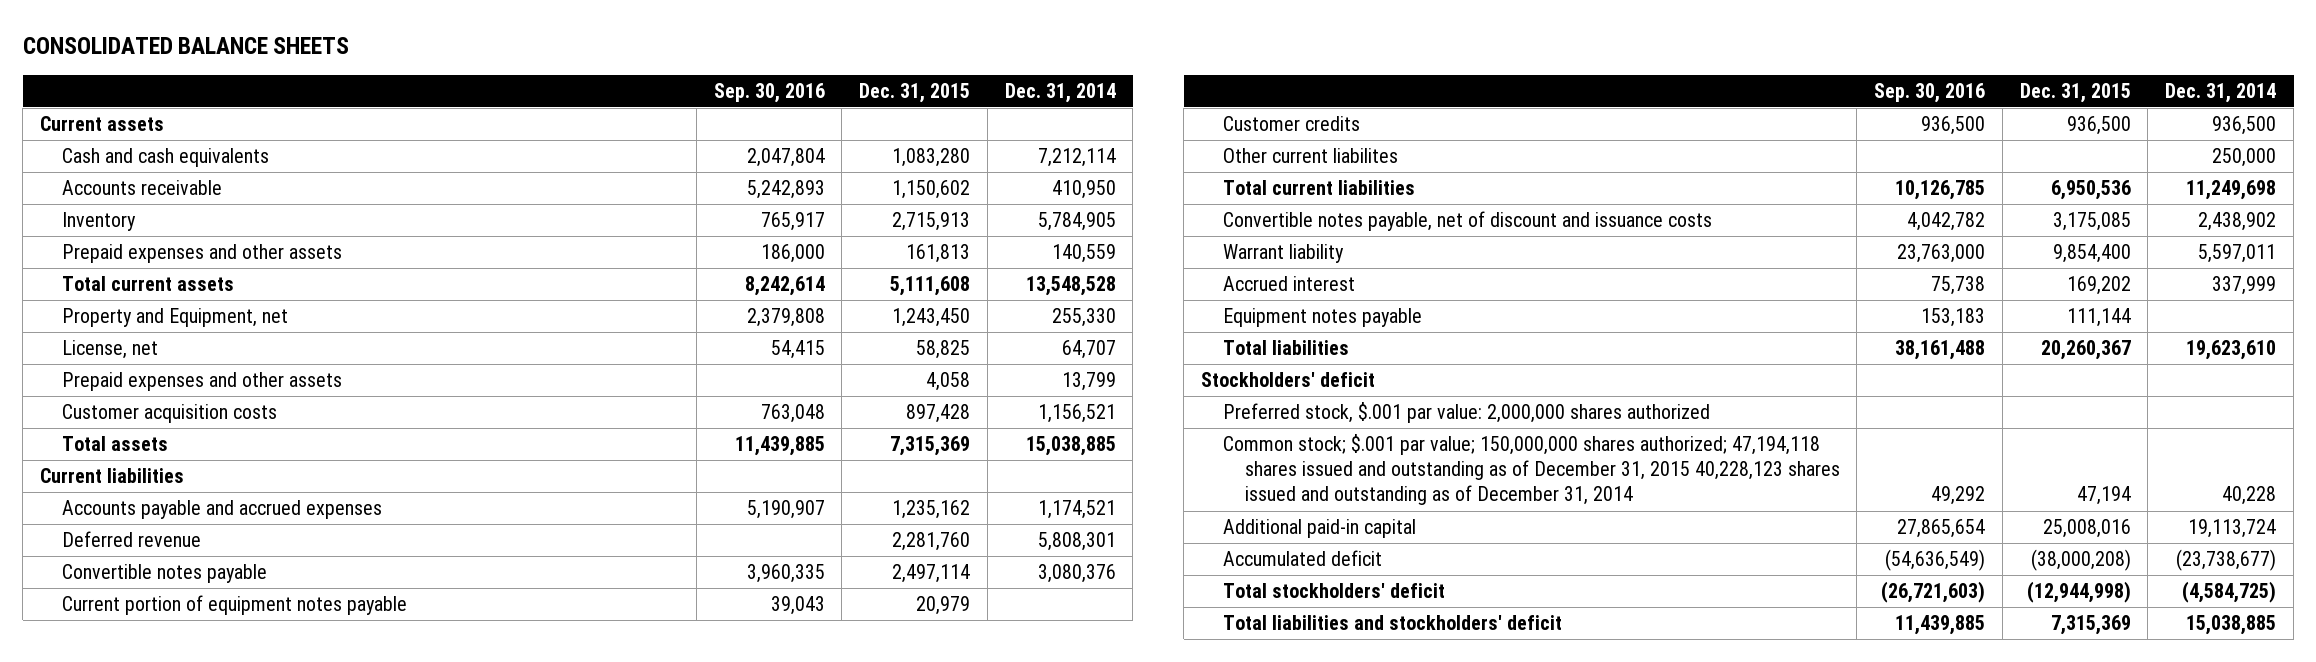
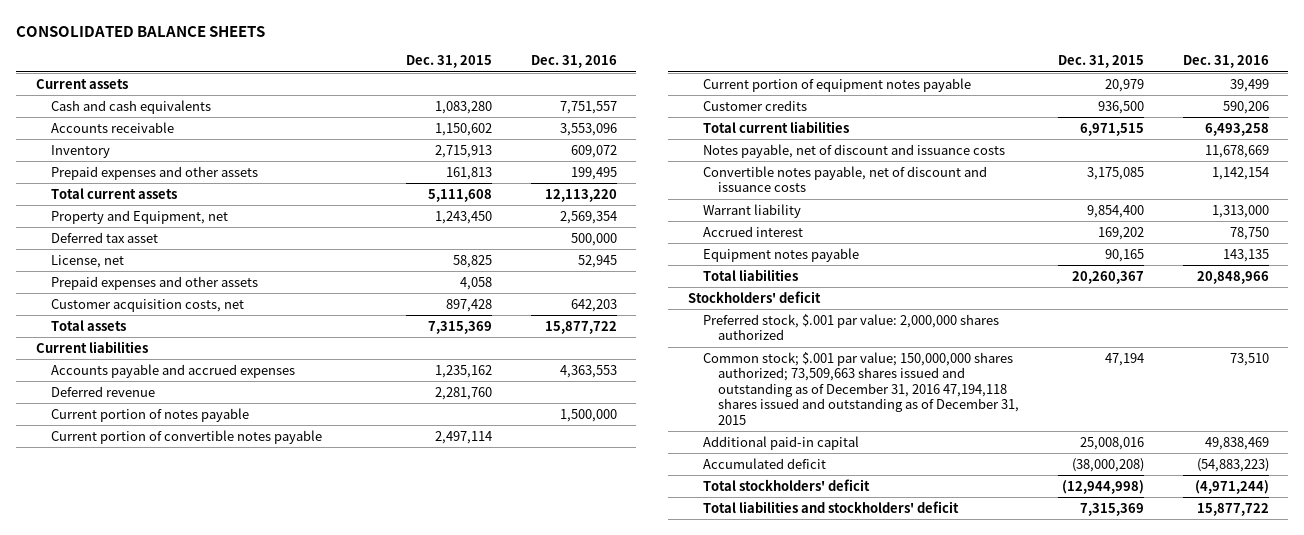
[713,82,825,103] Sep. 30, 2016 -> none
[1004,82,1116,103] Dec. 31, 2014 -> none
none -> [530,55,617,69] Dec. 31, 2016
none -> [51,231,159,243] Deferred tax asset
[62,404,278,424] Customer acquisition costs -> [51,298,245,312] Customer acquisition costs, net
none -> [51,407,250,422] Current portion of notes payable
[62,564,268,584] Convertible notes payable -> [51,429,323,444] Current portion of convertible notes payable
[1222,148,1398,164] Other current liabilites -> none
[2050,180,2131,201] 6,950,536 -> [1080,122,1145,136] 6,971,515
none -> [703,143,1006,158] Notes payable, net of discount and issuance costs
[2066,308,2131,328] 111,144 -> [1105,248,1145,262] 90,165
[1222,434,1840,506] Common stock; $.001 par value; 150,000,000 shares authorized; 47,194,118 shares issued and outstanding as of December 31, 2015 40,228,123 shares issued and outstanding as of December 31, 2014 -> [703,351,1020,425] Common stock; $.001 par value; 150,000,000 shares authorized; 73,509,663 shares issued and outstanding as of December 31, 2016 47,194,118 shares issued and outstanding as of December 31, 2015

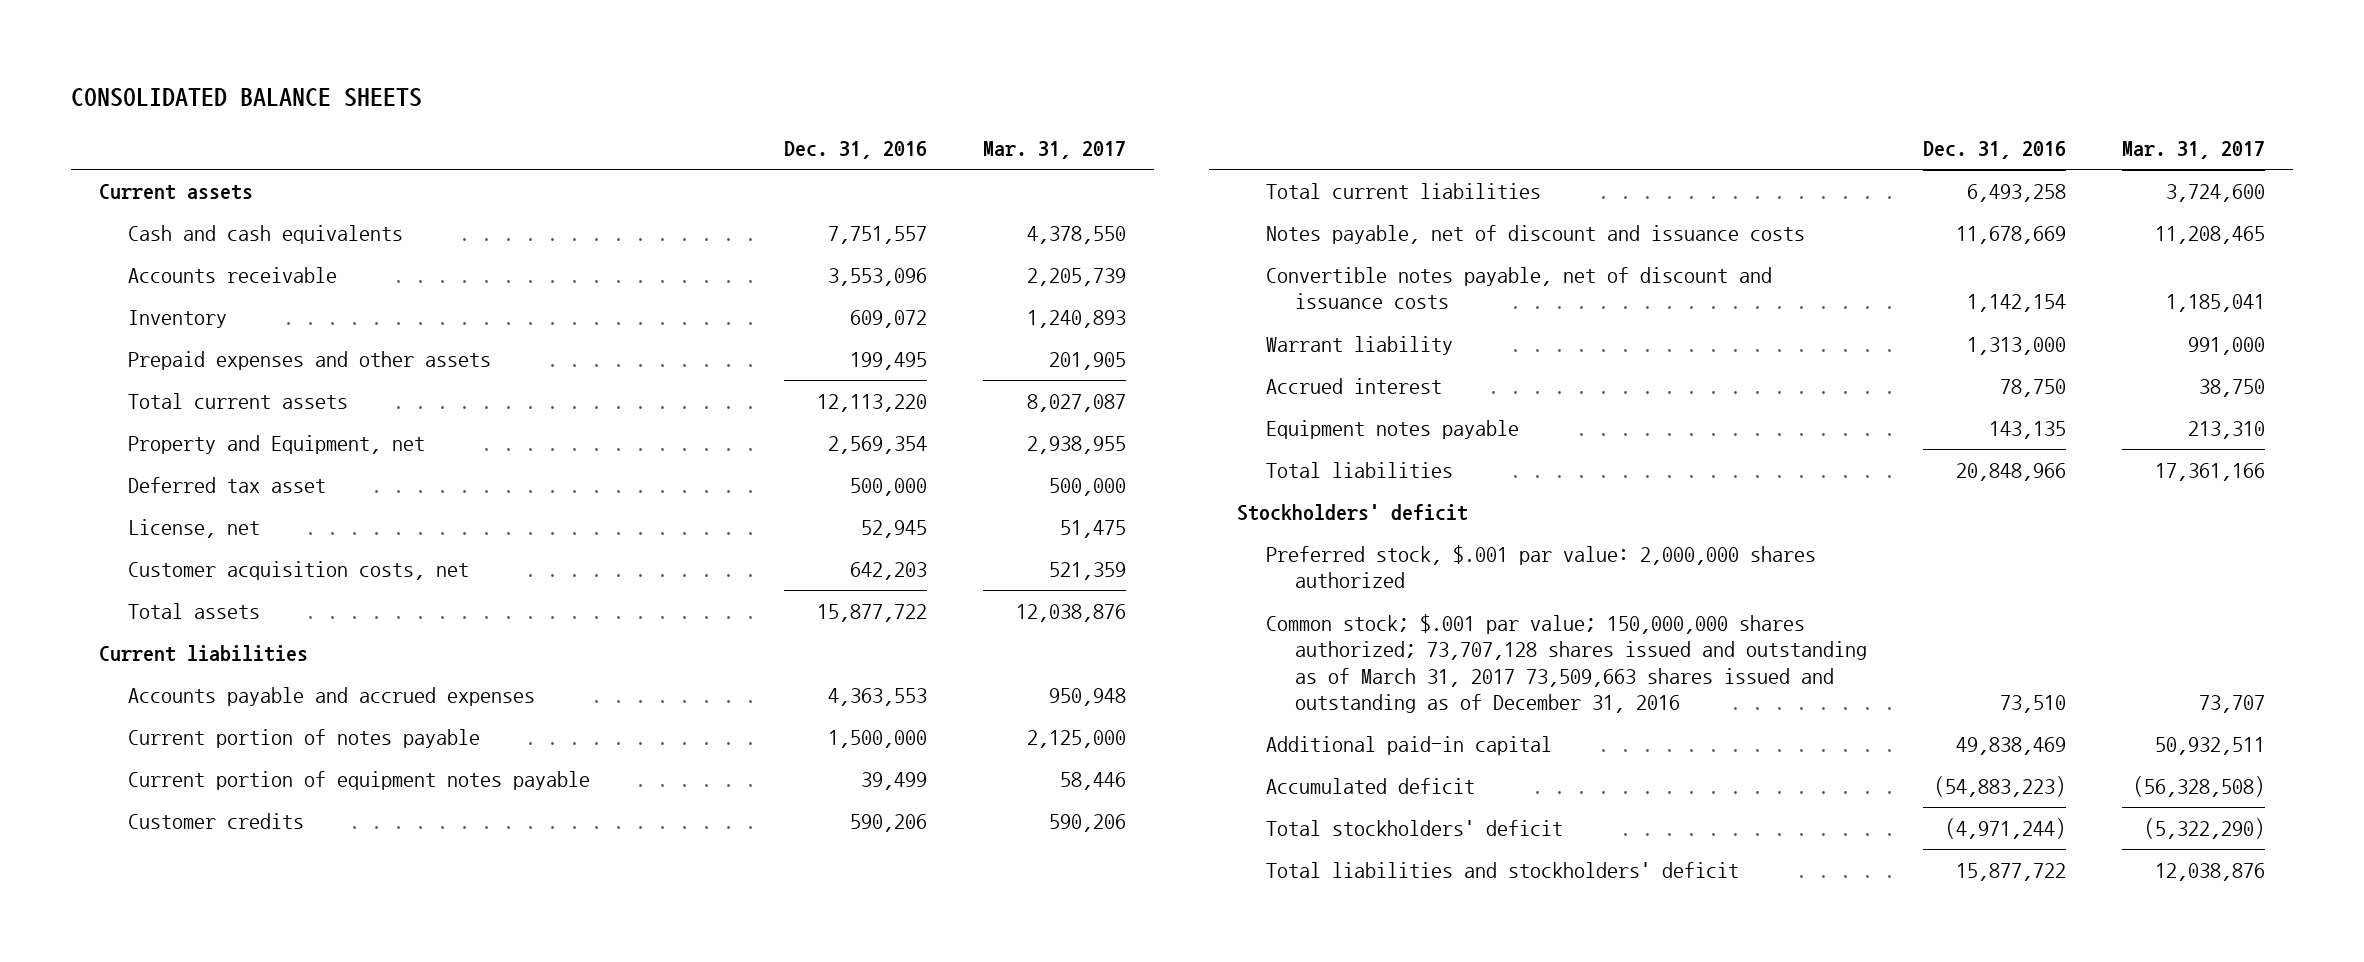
[406,55,493,69] Dec. 31, 2015 -> none
none -> [983,141,1127,160] Mar. 31, 2017
[51,275,259,290] Prepaid expenses and other assets -> none
[51,385,156,397] Deferred revenue -> none
[51,429,323,444] Current portion of convertible notes payable -> none
[703,351,1020,425] Common stock; $.001 par value; 150,000,000 shares authorized; 73,509,663 shares issued and outstanding as of December 31, 2016 47,194,118 shares issued and outstanding as of December 31, 2015 -> [1266,614,1867,713] Common stock; $.001 par value; 150,000,000 shares authorized; 73,707,128 shares issued and outstanding as of March 31, 2017 73,509,663 shares issued and outstanding as of December 31, 2016

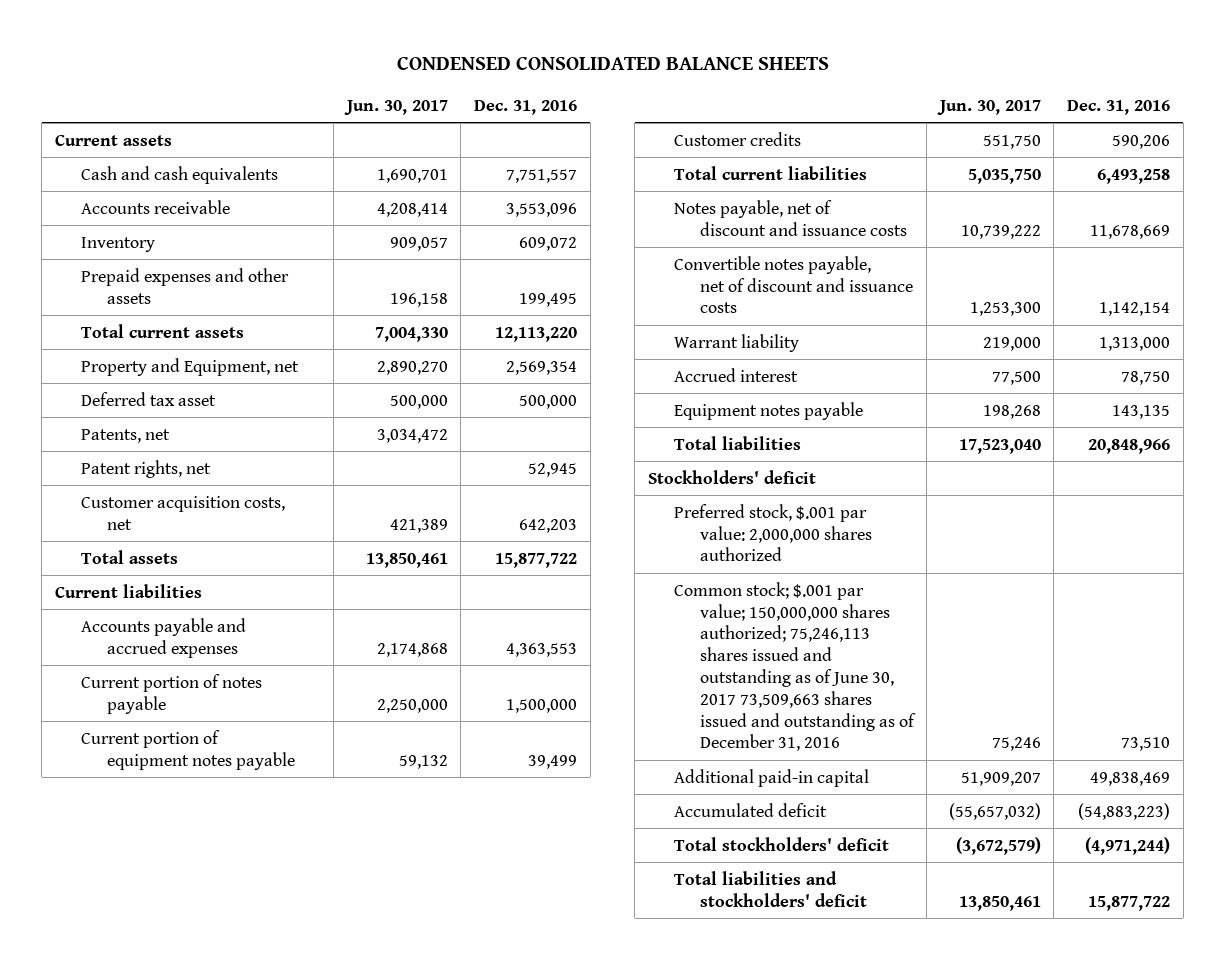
[70,88,422,108] CONSOLIDATED BALANCE SHEETS -> [396,56,829,70] CONDENSED CONSOLIDATED BALANCE SHEETS
[983,141,1127,160] Mar. 31, 2017 -> none
none -> [343,99,448,115] Jun. 30, 2017
none -> [80,428,170,443] Patents, net
[127,519,260,539] License, net -> [80,459,211,478] Patent rights, net
[1266,614,1867,713] Common stock; $.001 par value; 150,000,000 shares authorized; 73,707,128 shares issued and outstanding as of March 31, 2017 73,509,663 shares issued and outstanding as of December 31, 2016 -> [673,581,916,752] Common stock; $.001 par value; 150,000,000 shares authorized; 75,246,113 shares issued and outstanding as of June 30, 2017 73,509,663 shares issued and outstanding as of December 31, 2016

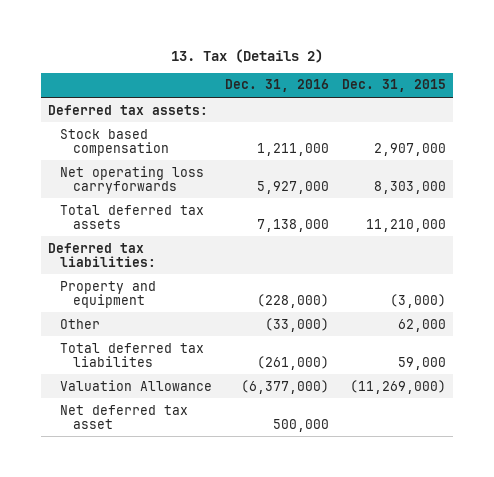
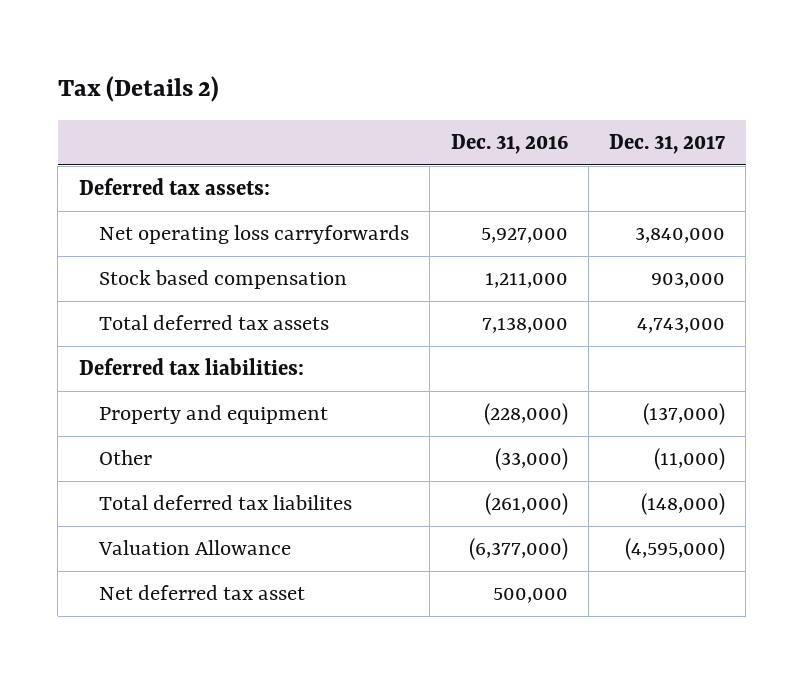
[171,48,324,63] 13. Tax (Details 2) -> [57,75,219,102] Tax (Details 2)
[342,79,447,93] Dec. 31, 2015 -> none
none -> [608,134,725,155] Dec. 31, 2017
[60,128,169,156] Stock based compensation -> [99,270,348,290] Stock based compensation

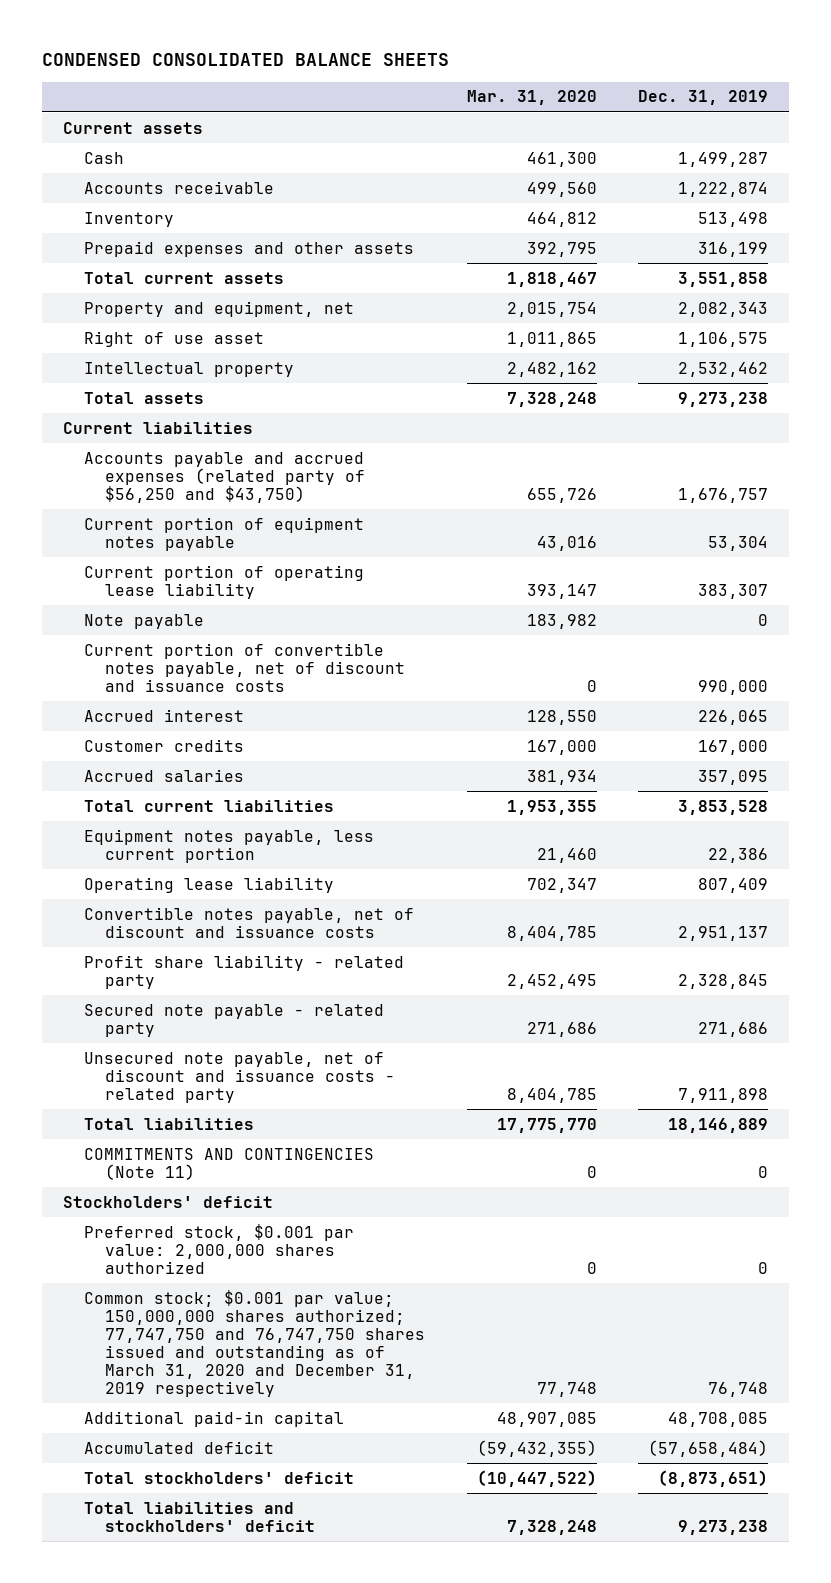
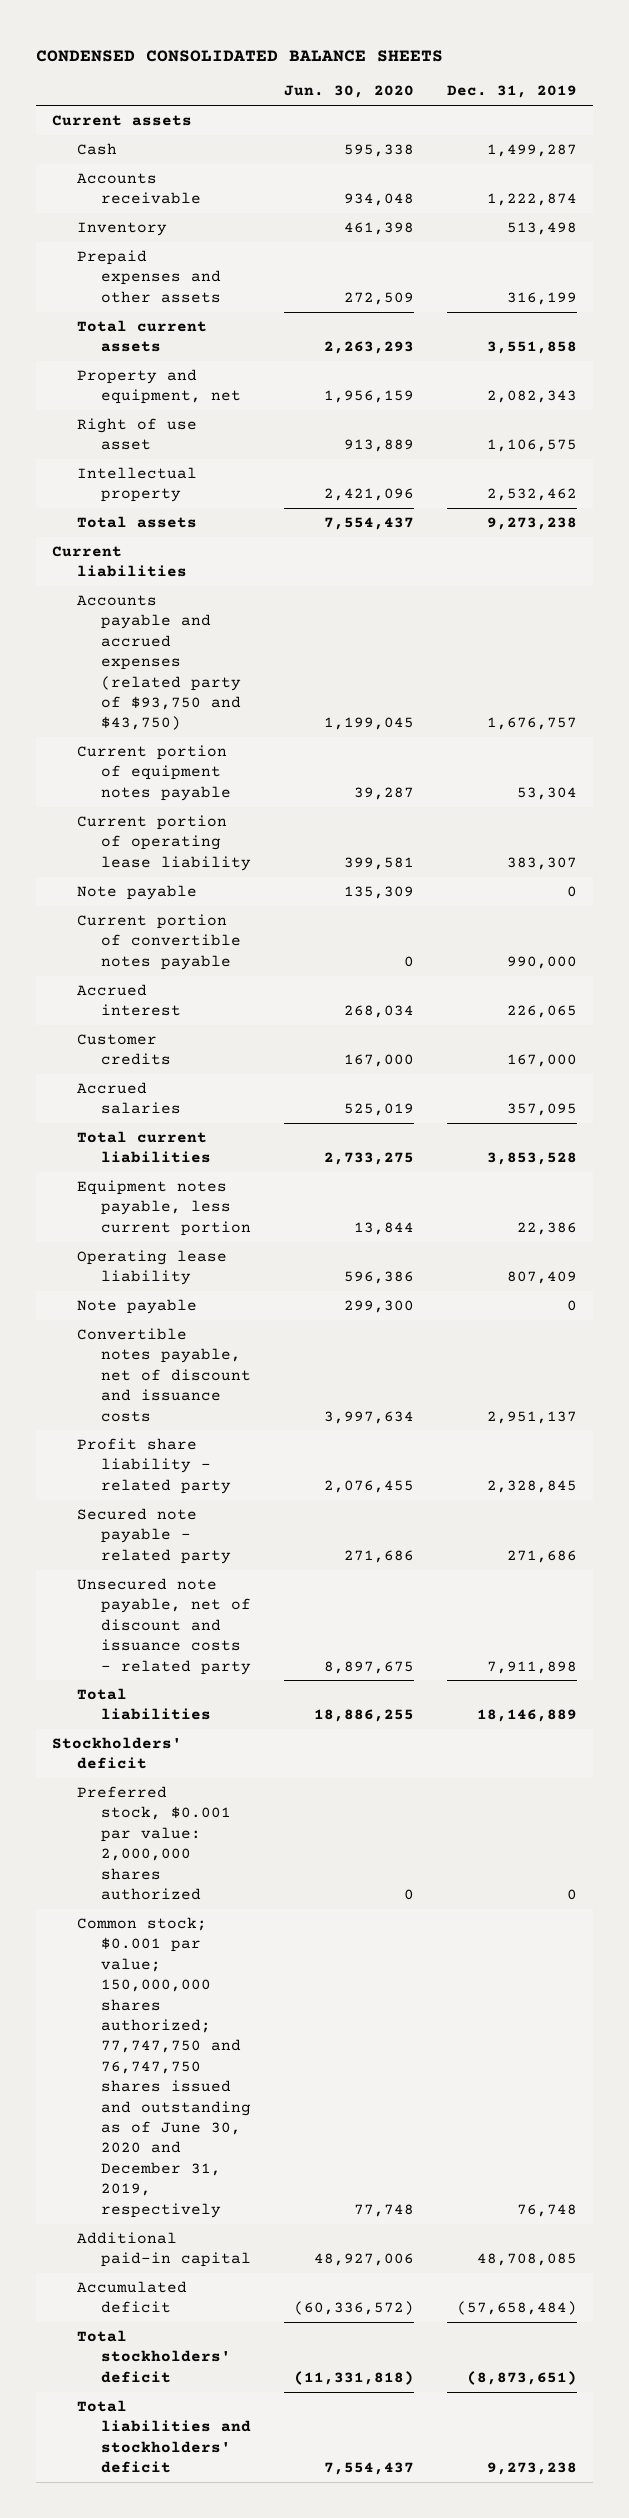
[466,90,597,106] Mar. 31, 2020 -> none
none -> [283,85,414,99] Jun. 30, 2020
[83,451,365,503] Accounts payable and accrued expenses (related party of $56,250 and $43,750) -> [76,595,242,731] Accounts payable and accrued expenses (related party of $93,750 and $43,750)
[83,642,405,692] Current portion of convertible notes payable, net of discount and issuance costs -> [76,914,242,970] Current portion of convertible notes payable
none -> [76,1299,197,1315] Note payable
[83,1147,374,1180] COMMITMENTS AND CONTINGENCIES (Note 11) -> none
[83,1289,425,1397] Common stock; $0.001 par value; 150,000,000 shares authorized; 77,747,750 and 76,747,750 shares issued and outstanding as of March 31, 2020 and December 31, 2019 respectively -> [76,1917,252,2218] Common stock; $0.001 par value; 150,000,000 shares authorized; 77,747,750 and 76,747,750 shares issued and outstanding as of June 30, 2020 and December 31, 2019, respectively

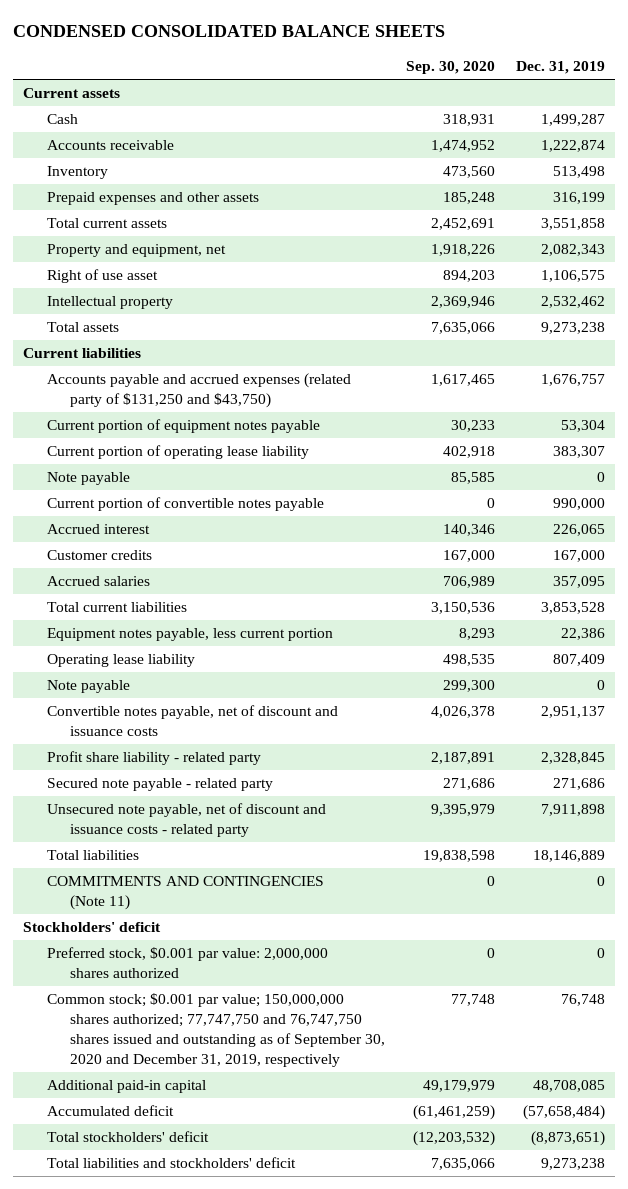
[283,85,414,99] Jun. 30, 2020 -> none
none -> [405,61,495,75] Sep. 30, 2020
[76,595,242,731] Accounts payable and accrued expenses (related party of $93,750 and $43,750) -> [46,373,351,409] Accounts payable and accrued expenses (related party of $131,250 and $43,750)
none -> [46,876,324,911] COMMITMENTS AND CONTINGENCIES (Note 11)
[76,1917,252,2218] Common stock; $0.001 par value; 150,000,000 shares authorized; 77,747,750 and 76,747,750 shares issued and outstanding as of June 30, 2020 and December 31, 2019, respectively -> [46,993,385,1067] Common stock; $0.001 par value; 150,000,000 shares authorized; 77,747,750 and 76,747,750 shares issued and outstanding as of September 30, 2020 and December 31, 2019, respectively

